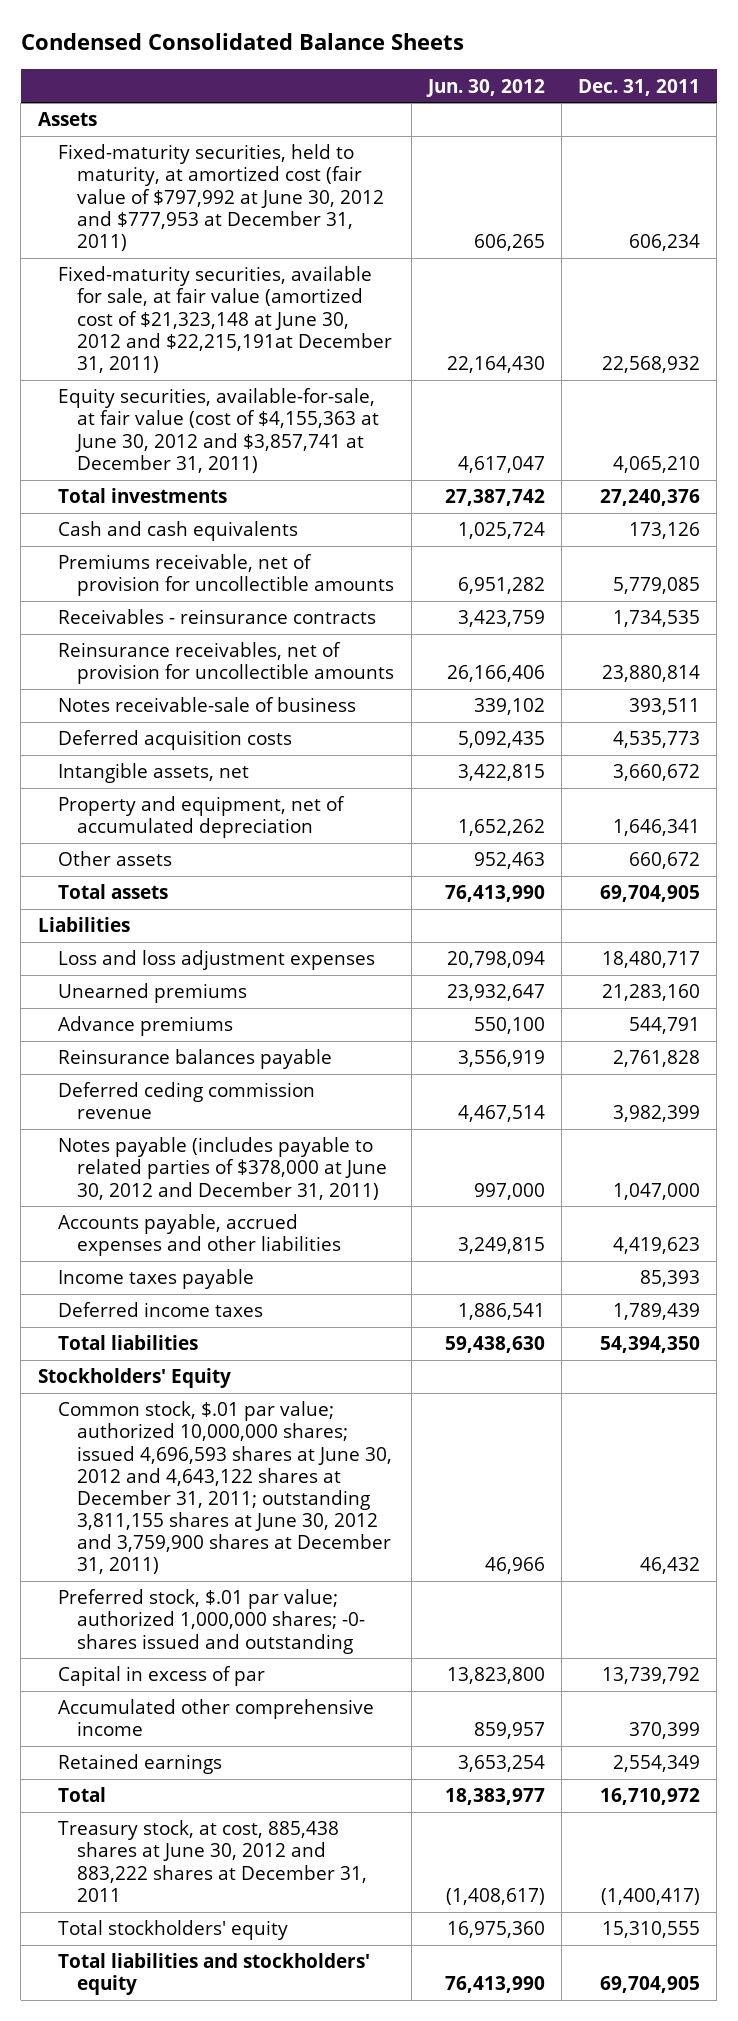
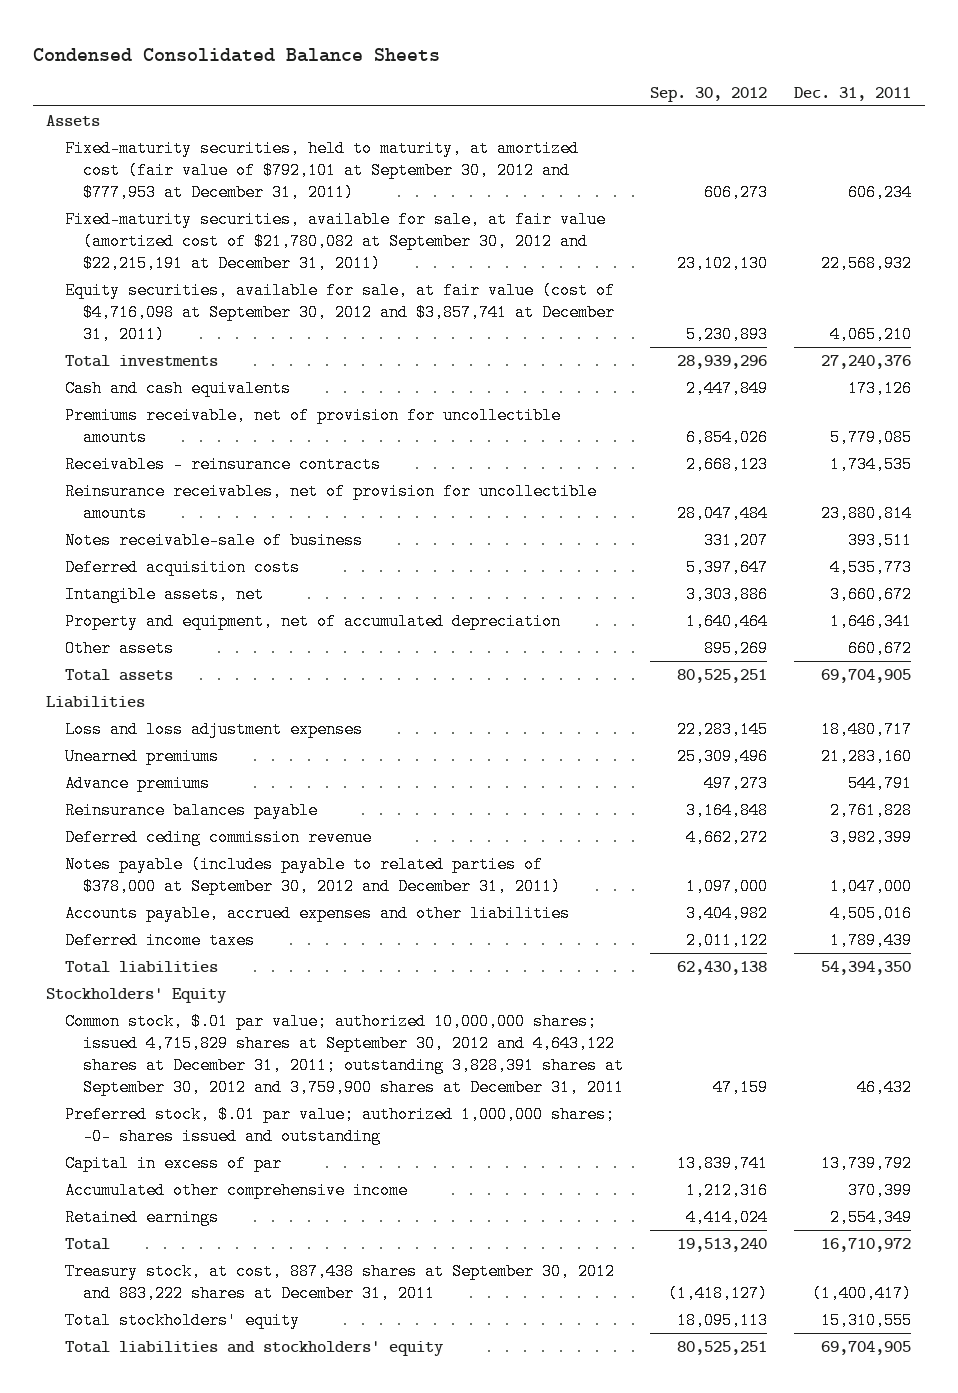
[425,78,545,97] Jun. 30, 2012 -> none
none -> [650,86,768,102] Sep. 30, 2012
[57,144,385,251] Fixed-maturity securities, held to maturity, at amortized cost (fair value of $797,992 at June 30, 2012 and $777,953 at December 31, 2011) -> [64,140,579,202] Fixed-maturity securities, held to maturity, at amortized cost (fair value of $792,101 at September 30, 2012 and $777,953 at December 31, 2011)
[57,266,393,373] Fixed-maturity securities, available for sale, at fair value (amortized cost of $21,323,148 at June 30, 2012 and $22,215,191at December 31, 2011) -> [64,211,606,273] Fixed-maturity securities, available for sale, at fair value (amortized cost of $21,780,082 at September 30, 2012 and $22,215,191 at December 31, 2011)
[57,388,380,473] Equity securities, available-for-sale, at fair value (cost of $4,155,363 at June 30, 2012 and $3,857,741 at December 31, 2011) -> [64,282,616,344] Equity securities, available for sale, at fair value (cost of $4,716,098 at September 30, 2012 and $3,857,741 at December 31, 2011)
[57,1269,254,1290] Income taxes payable -> none
[57,1137,388,1200] Notes payable (includes payable to related parties of $378,000 at June 30, 2012 and December 31, 2011) -> [64,856,562,896] Notes payable (includes payable to related parties of $378,000 at September 30, 2012 and December 31, 2011)
[613,1237,701,1255] 4,419,623 -> [830,905,913,923] 4,505,016
[57,1401,393,1575] Common stock, $.01 par value; authorized 10,000,000 shares; issued 4,696,593 shares at June 30, 2012 and 4,643,122 shares at December 31, 2011; outstanding 3,811,155 shares at June 30, 2012 and 3,759,900 shares at December 31, 2011) -> [64,1013,625,1097] Common stock, $.01 par value; authorized 10,000,000 shares; issued 4,715,829 shares at September 30, 2012 and 4,643,122 shares at December 31, 2011; outstanding 3,828,391 shares at September 30, 2012 and 3,759,900 shares at December 31, 2011
[57,1820,368,1902] Treasury stock, at cost, 885,438 shares at June 30, 2012 and 883,222 shares at December 31, 2011 -> [64,1263,615,1303] Treasury stock, at cost, 887,438 shares at September 30, 2012 and 883,222 shares at December 31, 2011

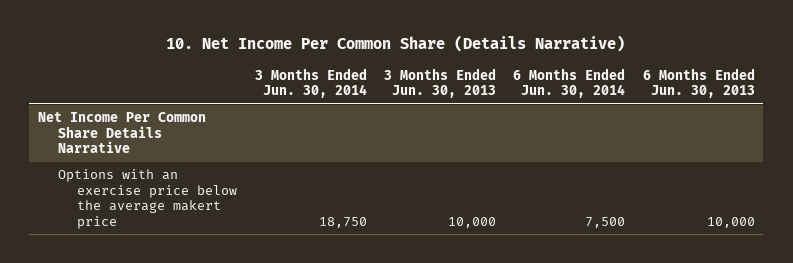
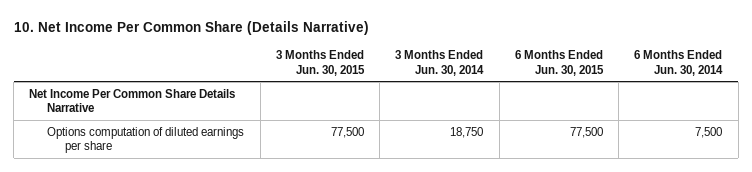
[383,67,496,99] 3 Months Ended Jun. 30, 2013 -> none
[642,67,755,99] 6 Months Ended Jun. 30, 2013 -> none
none -> [275,49,365,76] 3 Months Ended Jun. 30, 2015
none -> [514,49,604,76] 6 Months Ended Jun. 30, 2015
[57,169,238,229] Options with an exercise price below the average makert price -> [47,126,245,154] Options computation of diluted earnings per share

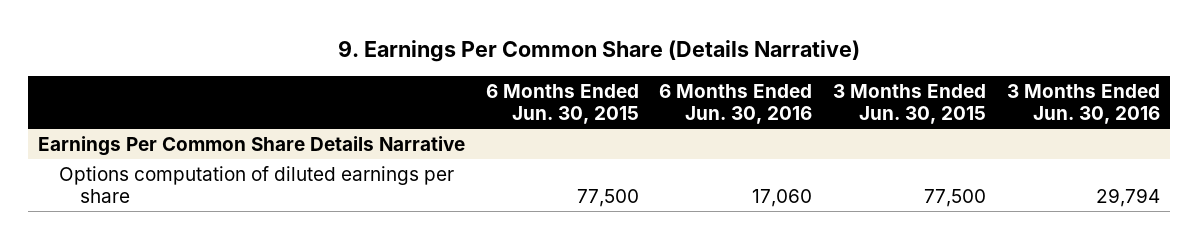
[13,20,369,35] 10. Net Income Per Common Share (Details Narrative) -> [337,40,860,63] 9. Earnings Per Common Share (Details Narrative)
[395,49,485,76] 3 Months Ended Jun. 30, 2014 -> none
[634,49,724,76] 6 Months Ended Jun. 30, 2014 -> none
none -> [659,83,813,125] 6 Months Ended Jun. 30, 2016
none -> [1006,83,1160,125] 3 Months Ended Jun. 30, 2016
[29,88,236,113] Net Income Per Common Share Details Narrative -> [38,135,466,156] Earnings Per Common Share Details Narrative

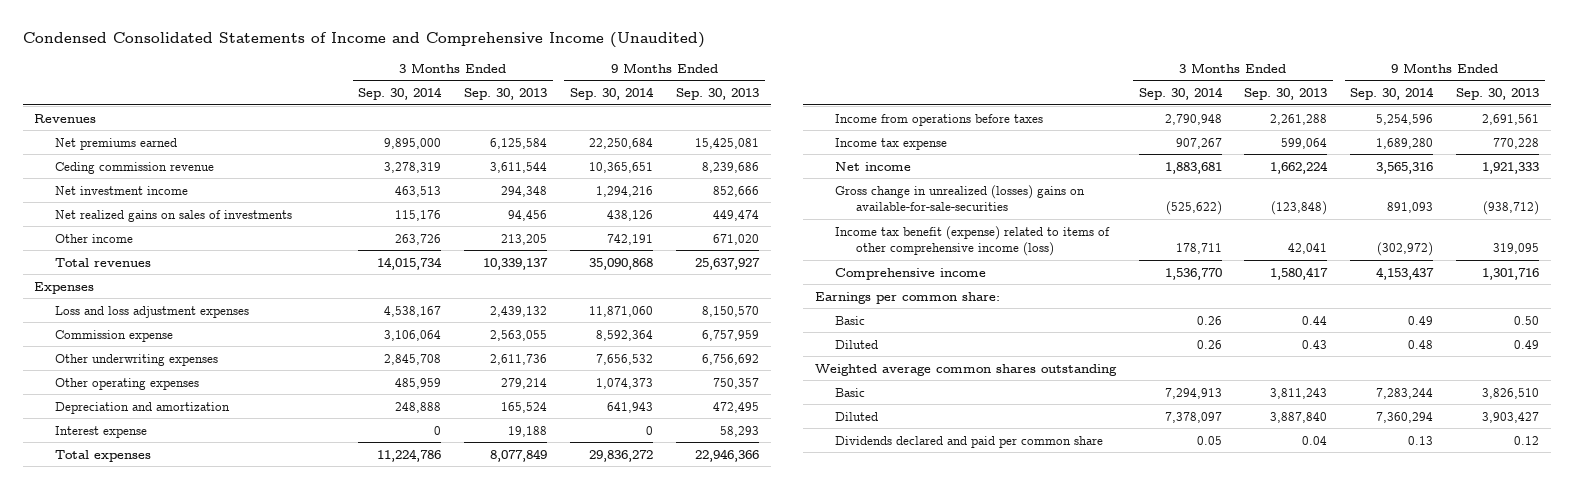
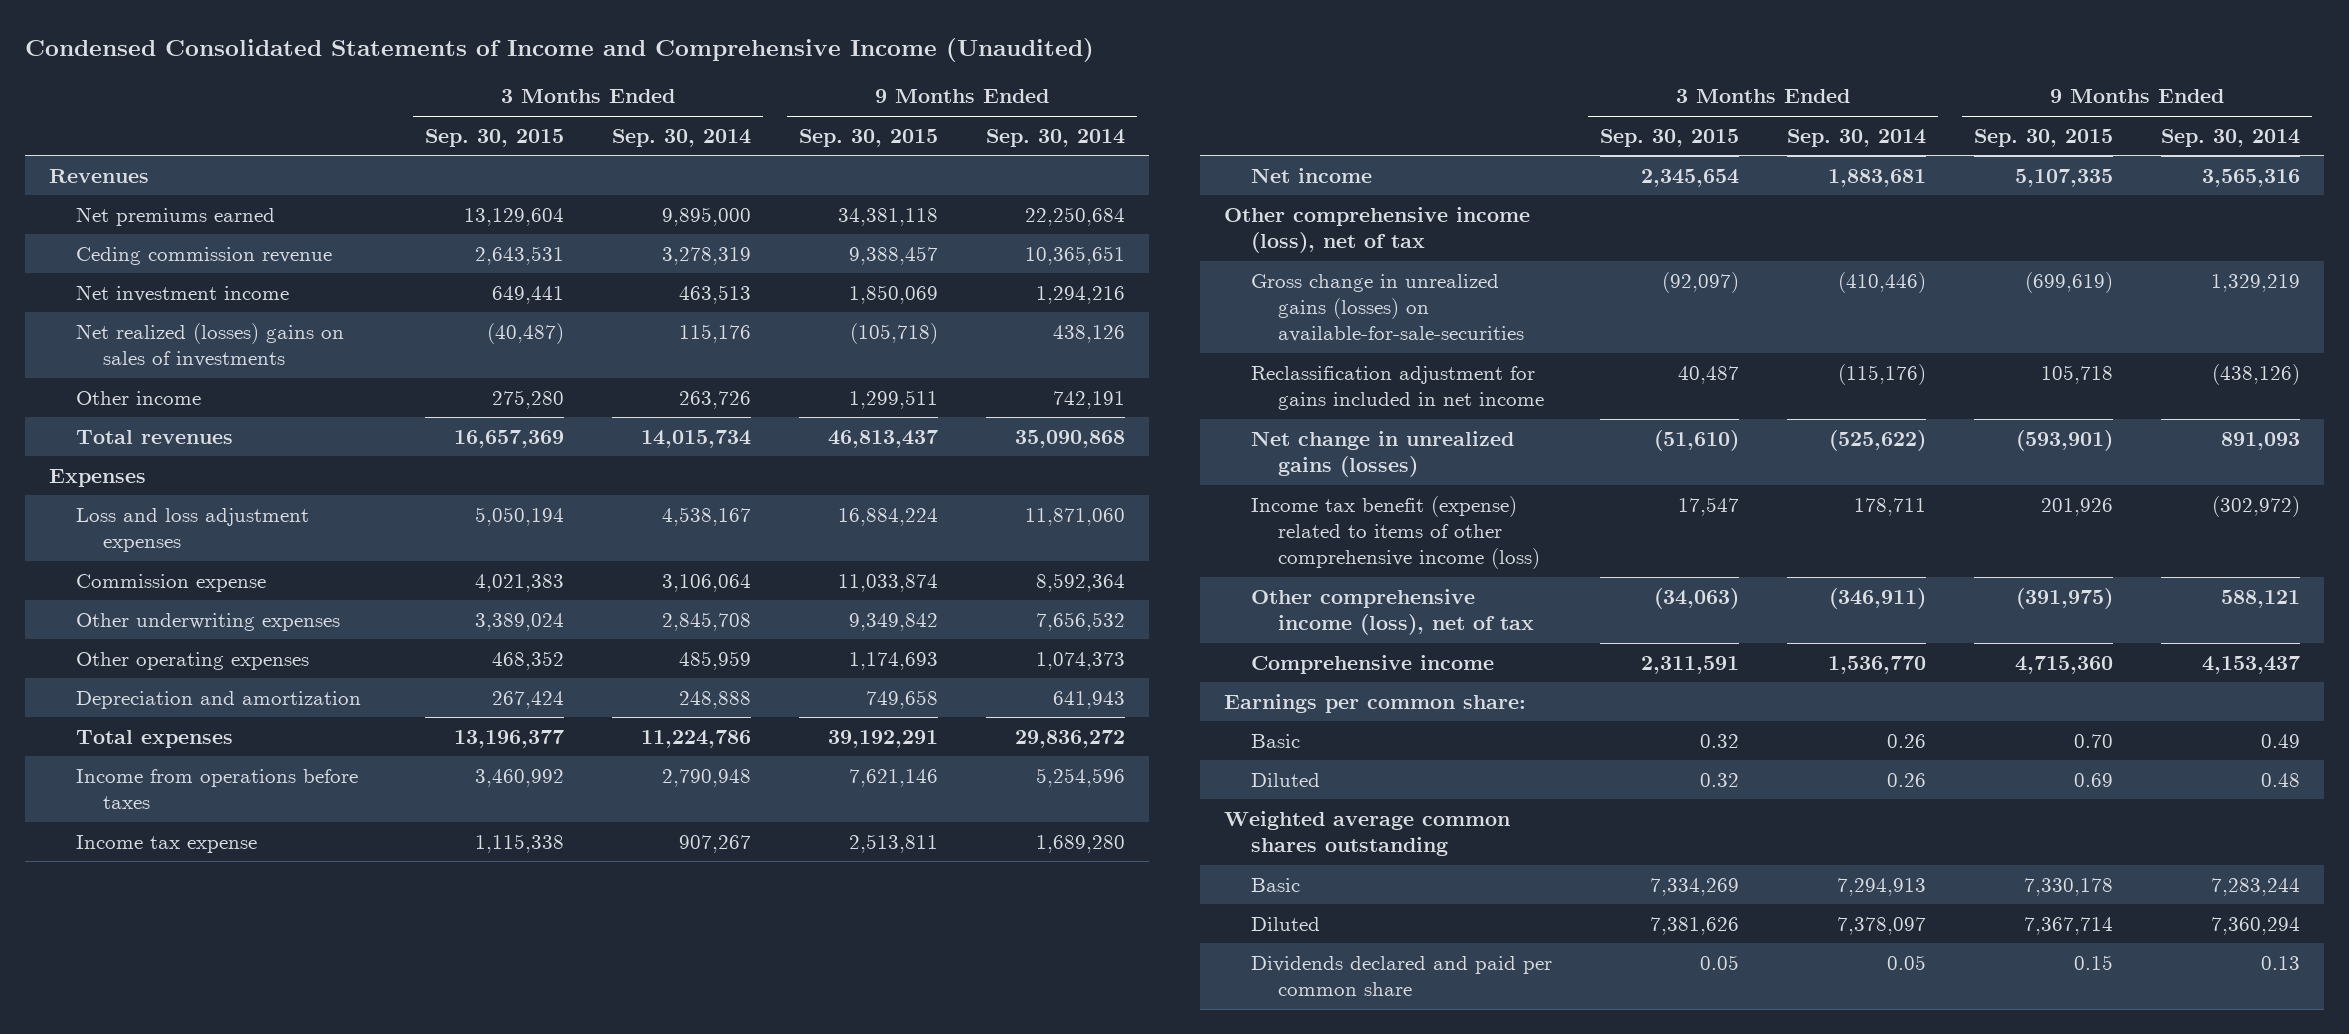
[464,88,548,101] Sep. 30, 2013 -> none
[676,88,760,101] Sep. 30, 2013 -> none
none -> [424,128,564,147] Sep. 30, 2015
none -> [798,128,938,147] Sep. 30, 2015
[55,209,293,222] Net realized gains on sales of investments -> [75,322,344,368] Net realized (losses) gains on sales of investments
[55,425,148,438] Interest expense -> none
none -> [1223,206,1530,254] Other comprehensive income (loss), net of tax
[835,184,1086,212] Gross change in unrealized (losses) gains on available-for-sale-securities -> [1250,273,1524,343] Gross change in unrealized gains (losses) on available-for-sale-securities
[1165,201,1222,216] (525,622) -> [1837,271,1926,293] (410,446)
[1387,202,1434,214] 891,093 -> [2210,273,2300,292] 1,329,219
none -> [1250,365,1544,411] Reclassification adjustment for gains included in net income
none -> [1250,430,1514,478] Net change in unrealized gains (losses)
none -> [1250,588,1534,636] Other comprehensive income (loss), net of tax

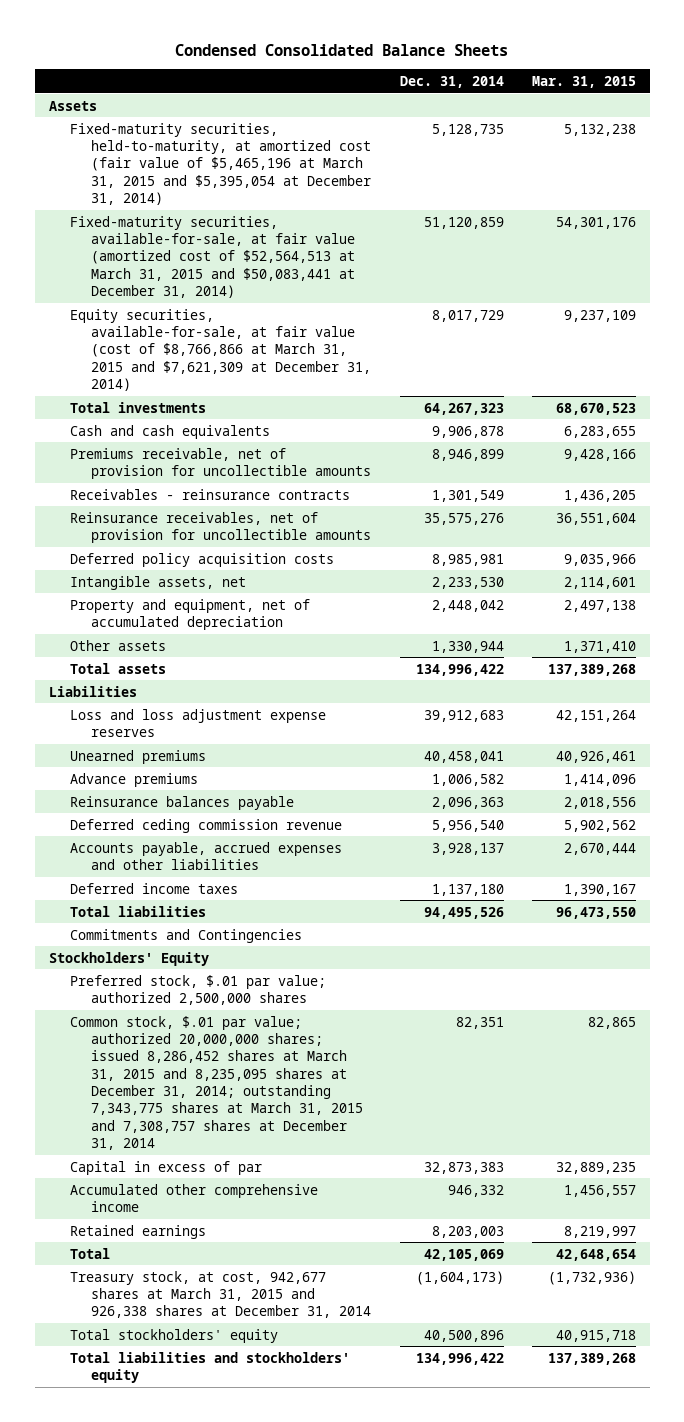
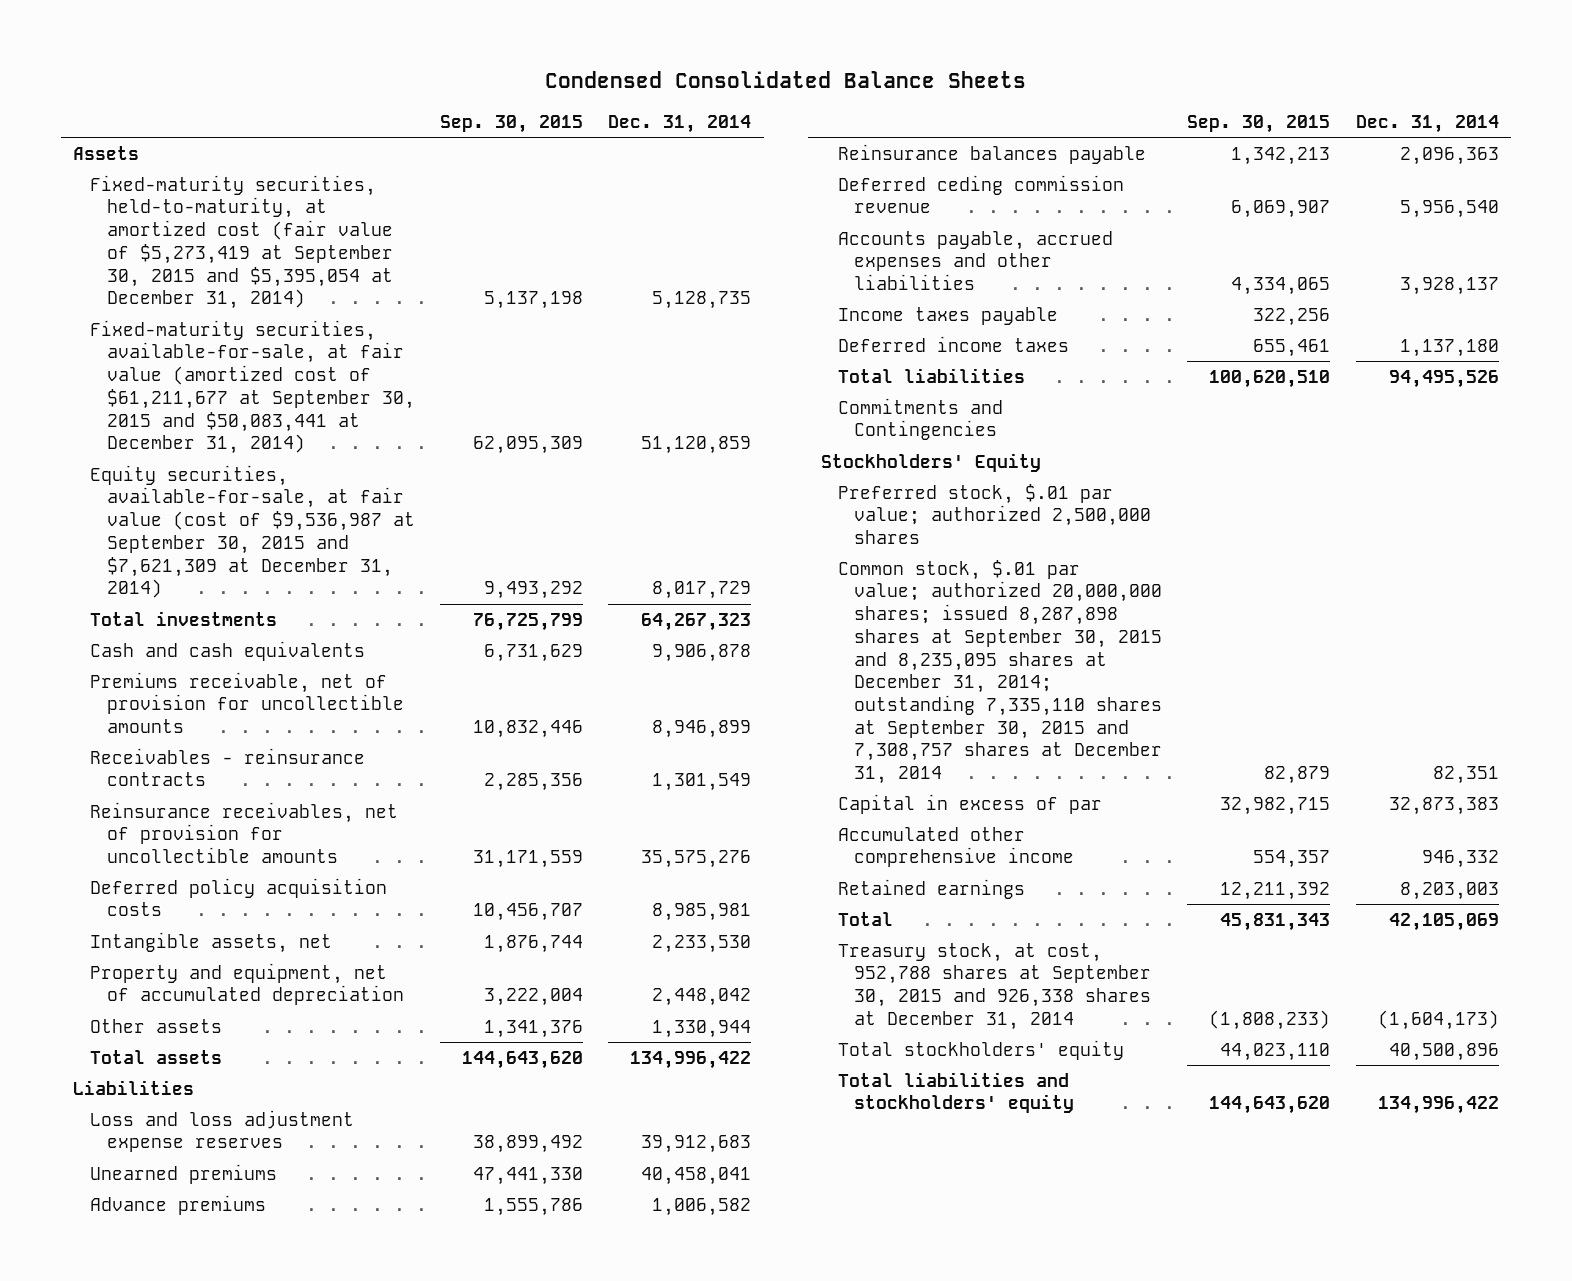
[531,76,636,89] Mar. 31, 2015 -> none
none -> [439,114,583,133] Sep. 30, 2015
[70,122,372,206] Fixed-maturity securities, held-to-maturity, at amortized cost (fair value of $5,465,196 at March 31, 2015 and $5,395,054 at December 31, 2014) -> [89,174,393,310] Fixed-maturity securities, held-to-maturity, at amortized cost (fair value of $5,273,419 at September 30, 2015 and $5,395,054 at December 31, 2014)
[70,215,356,299] Fixed-maturity securities, available-for-sale, at fair value (amortized cost of $52,564,513 at March 31, 2015 and $50,083,441 at December 31, 2014) -> [89,319,415,455] Fixed-maturity securities, available-for-sale, at fair value (amortized cost of $61,211,677 at September 30, 2015 and $50,083,441 at December 31, 2014)
[70,308,372,392] Equity securities, available-for-sale, at fair value (cost of $8,766,866 at March 31, 2015 and $7,621,309 at December 31, 2014) -> [89,464,415,599] Equity securities, available-for-sale, at fair value (cost of $9,536,987 at September 30, 2015 and $7,621,309 at December 31, 2014)
none -> [837,306,1058,325] Income taxes payable
[70,1015,364,1151] Common stock, $.01 par value; authorized 20,000,000 shares; issued 8,286,452 shares at March 31, 2015 and 8,235,095 shares at December 31, 2014; outstanding 7,343,775 shares at March 31, 2015 and 7,308,757 shares at December 31, 2014 -> [837,559,1163,784] Common stock, $.01 par value; authorized 20,000,000 shares; issued 8,287,898 shares at September 30, 2015 and 8,235,095 shares at December 31, 2014; outstanding 7,335,110 shares at September 30, 2015 and 7,308,757 shares at December 31, 2014
[70,1270,372,1319] Treasury stock, at cost, 942,677 shares at March 31, 2015 and 926,338 shares at December 31, 2014 -> [837,942,1152,1030] Treasury stock, at cost, 952,788 shares at September 30, 2015 and 926,338 shares at December 31, 2014

